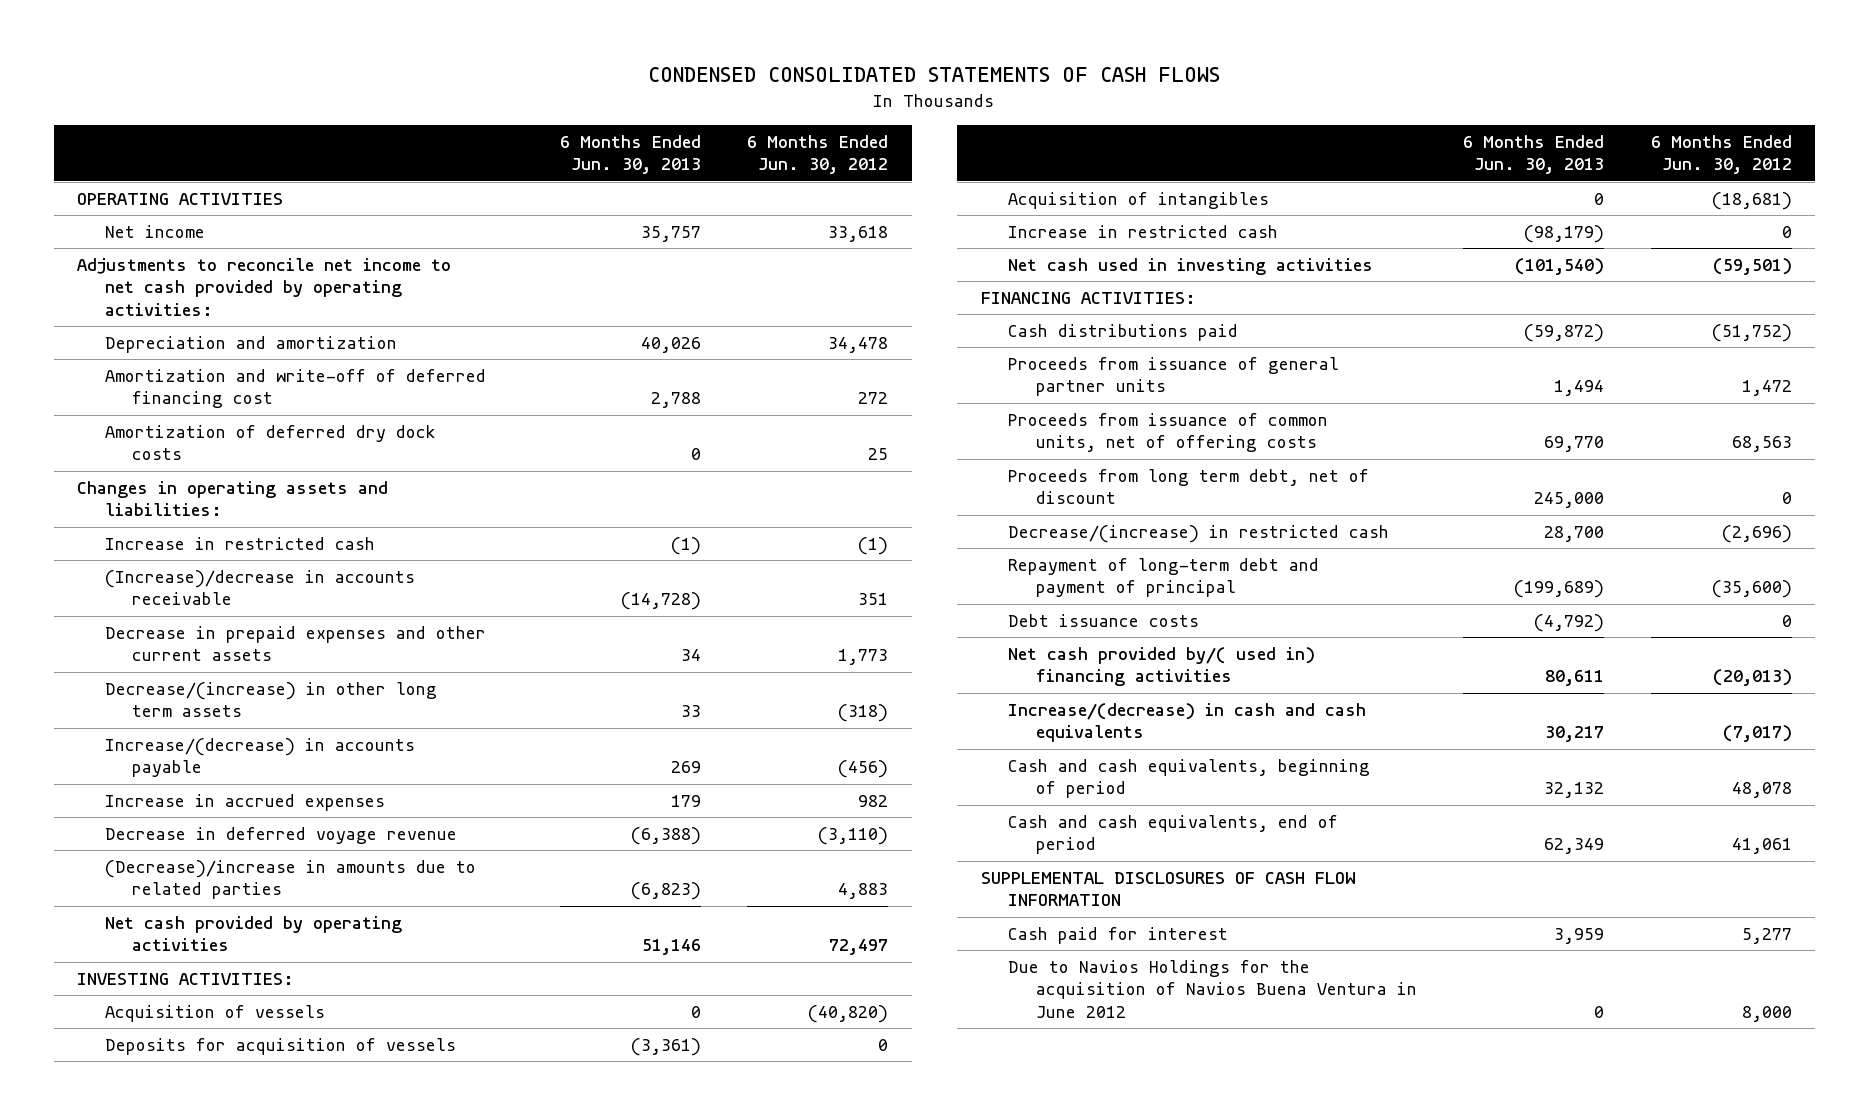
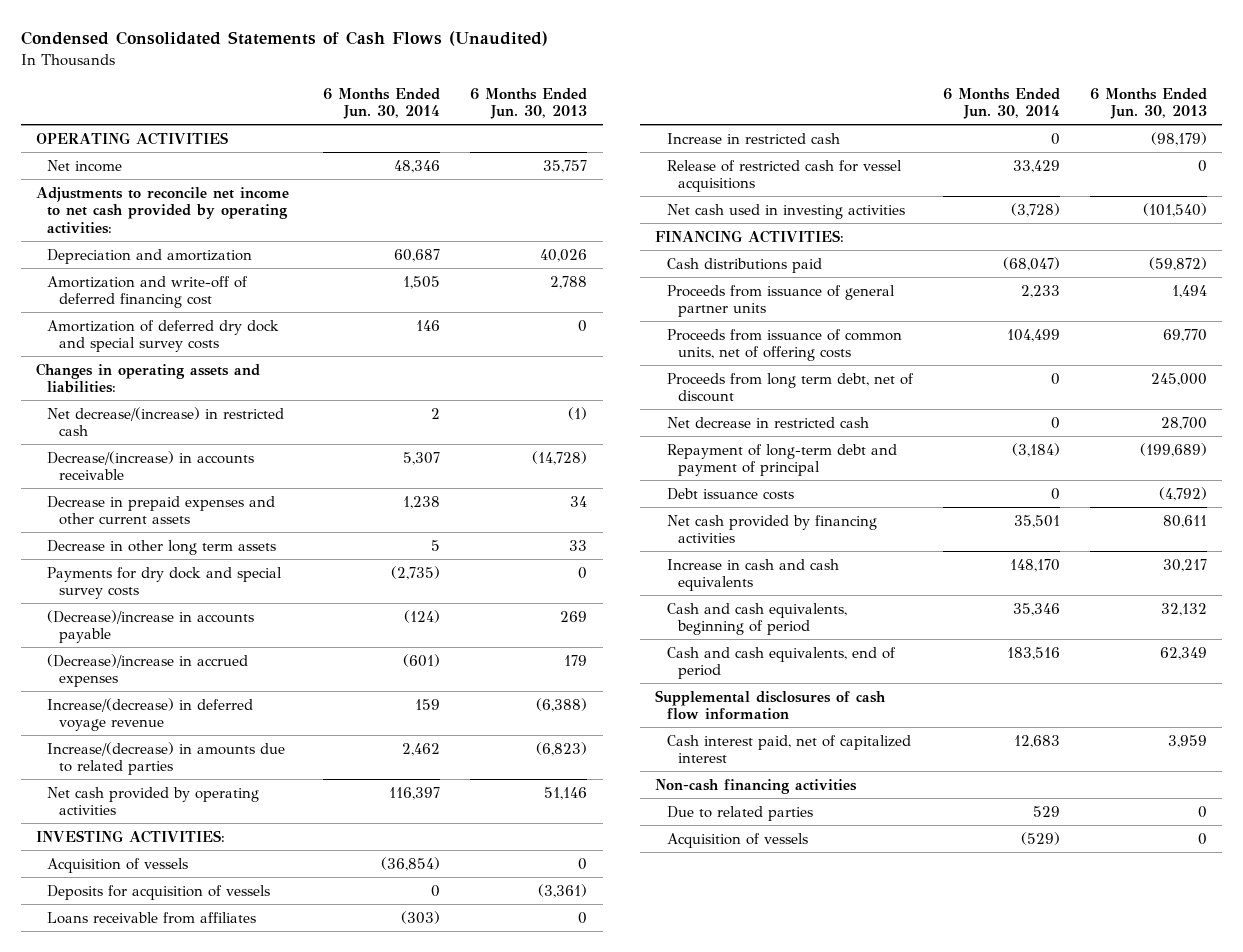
[648,67,1221,83] CONDENSED CONSOLIDATED STATEMENTS OF CASH FLOWS -> [20,31,548,47] Condensed Consolidated Statements of Cash Flows (Unaudited)
[747,134,889,175] 6 Months Ended Jun. 30, 2012 -> none
none -> [323,87,441,120] 6 Months Ended Jun. 30, 2014
[104,424,436,461] Amortization of deferred dry dock costs -> [47,319,280,353] Amortization of deferred dry dock and special survey costs
[104,536,375,550] Increase in restricted cash -> [47,406,285,437] Net decrease/(increase) in restricted cash
[104,569,415,606] (Increase)/decrease in accounts receivable -> [47,450,255,481] Decrease/(increase) in accounts receivable
[104,681,437,718] Decrease/(increase) in other long term assets -> [47,539,277,555] Decrease in other long term assets
none -> [47,566,283,600] Payments for dry dock and special survey costs
[104,737,415,778] Increase/(decrease) in accounts payable -> [47,609,255,644] (Decrease)/increase in accounts payable
[104,793,385,811] Increase in accrued expenses -> [47,653,249,688] (Decrease)/increase in accrued expenses
[104,826,457,844] Decrease in deferred voyage revenue -> [47,697,254,732] Increase/(decrease) in deferred voyage revenue
[104,859,476,900] (Decrease)/increase in amounts due to related parties -> [47,741,286,776] Increase/(decrease) in amounts due to related parties
[1008,191,1270,209] Acquisition of intangibles -> none
none -> [47,911,257,924] Loans receivable from affiliates
none -> [666,159,902,193] Release of restricted cash for vessel acquisitions
[1008,524,1390,543] Decrease/(increase) in restricted cash -> [666,416,869,428] Net decrease in restricted cash
[1008,646,1316,687] Net cash provided by/( used in) financing activities -> [666,514,877,544] Net cash provided by financing activities
[1008,702,1367,743] Increase/(decrease) in cash and cash equivalents -> [666,558,839,592] Increase in cash and cash equivalents
[1008,959,1417,1018] Due to Navios Holdings for the acquisition of Navios Buena Ventura in June 2012 -> none
[980,871,1356,907] SUPPLEMENTAL DISCLOSURES OF CASH FLOW INFORMATION -> [655,689,887,721] Supplemental disclosures of cash flow information
[1008,926,1229,944] Cash paid for interest -> [666,734,911,764] Cash interest paid, net of capitalized interest
none -> [655,778,858,794] Non-cash financing activities
none -> [666,805,813,821] Due to related parties
none -> [666,832,808,848] Acquisition of vessels

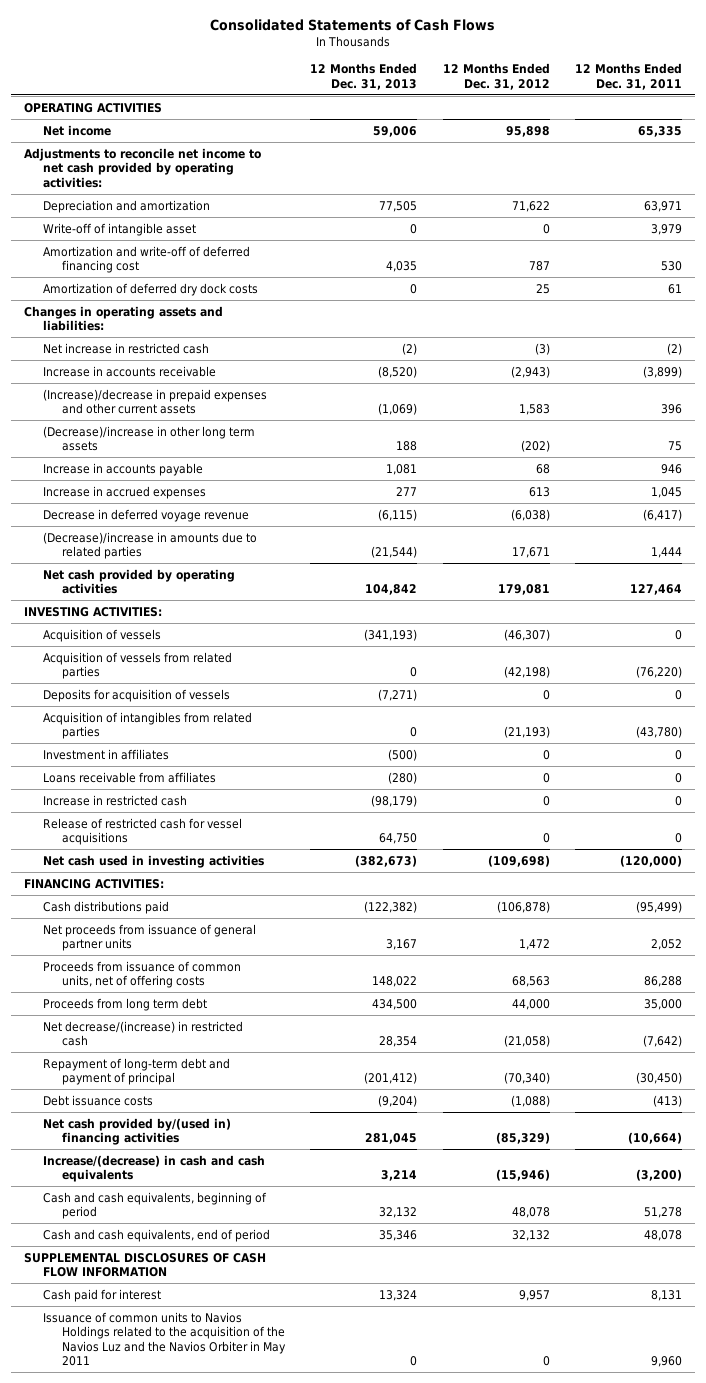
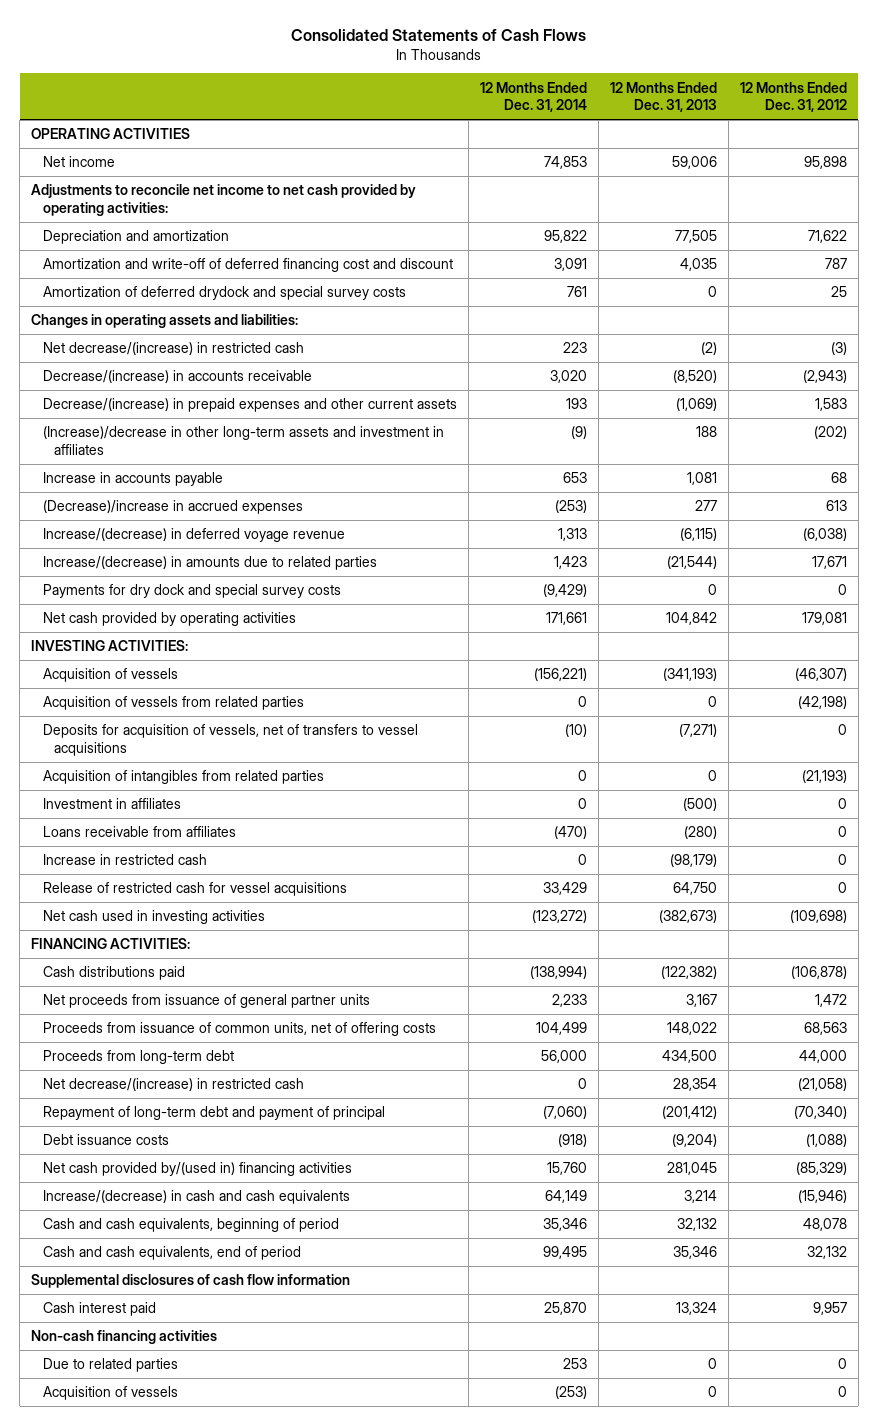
[575,63,683,90] 12 Months Ended Dec. 31, 2011 -> none
none -> [479,81,587,113] 12 Months Ended Dec. 31, 2014
[42,222,196,236] Write-off of intangible asset -> none
[42,245,250,274] Amortization and write-off of deferred financing cost -> [42,258,453,273] Amortization and write-off of deferred financing cost and discount
[42,282,258,296] Amortization of deferred dry dock costs -> [42,286,406,301] Amortization of deferred drydock and special survey costs
[42,342,209,354] Net increase in restricted cash -> [42,342,304,356] Net decrease/(increase) in restricted cash
[42,365,216,377] Increase in accounts receivable -> [42,370,312,384] Decrease/(increase) in accounts receivable
[42,388,267,415] (Increase)/decrease in prepaid expenses and other current assets -> [42,398,457,413] Decrease/(increase) in prepaid expenses and other current assets
[42,425,255,452] (Decrease)/increase in other long term assets -> [42,426,444,455] (Increase)/decrease in other long-term assets and investment in affiliates
[42,485,206,499] Increase in accrued expenses -> [42,500,303,515] (Decrease)/increase in accrued expenses
[42,508,249,522] Decrease in deferred voyage revenue -> [42,528,345,543] Increase/(decrease) in deferred voyage revenue
[42,531,257,560] (Decrease)/increase in amounts due to related parties -> [42,556,377,571] Increase/(decrease) in amounts due to related parties
none -> [42,584,341,599] Payments for dry dock and special survey costs
[42,688,230,702] Deposits for acquisition of vessels -> [42,724,418,756] Deposits for acquisition of vessels, net of transfers to vessel acquisitions
[42,997,207,1011] Proceeds from long term debt -> [42,1050,234,1065] Proceeds from long-term debt
[42,1311,286,1367] Issuance of common units to Navios Holdings related to the acquisition of the Navios Luz and the Navios Orbiter in May 2011 -> none
[23,1252,266,1278] SUPPLEMENTAL DISCLOSURES OF CASH FLOW INFORMATION -> [31,1274,351,1289] Supplemental disclosures of cash flow information
[42,1288,161,1302] Cash paid for interest -> [42,1302,156,1317] Cash interest paid
none -> [31,1330,218,1345] Non-cash financing activities
none -> [42,1358,178,1373] Due to related parties
none -> [42,1386,178,1401] Acquisition of vessels

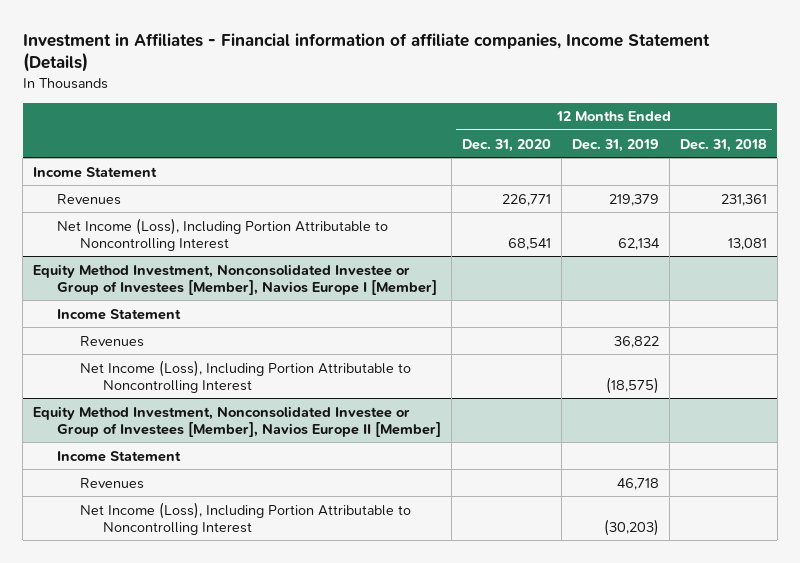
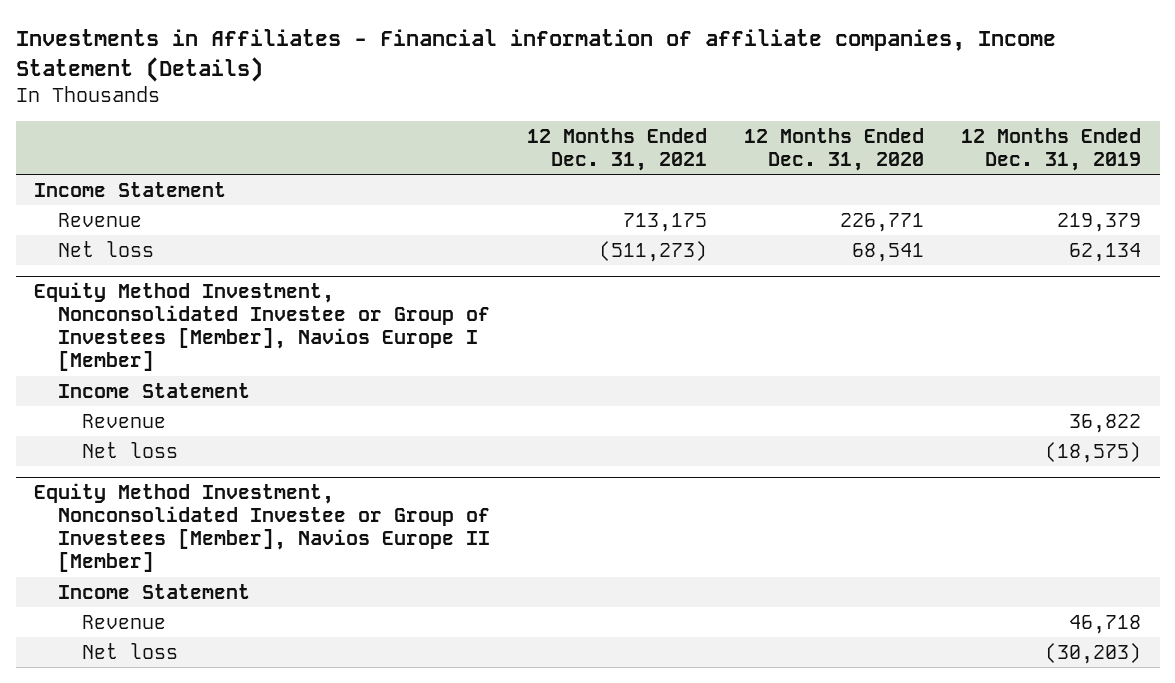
[22,32,710,73] Investment in Affiliates - Financial information of affiliate companies, Income Statement (Details) -> [15,28,1056,82] Investments in Affiliates - Financial information of affiliate companies, Income Statement (Details)
[679,138,767,152] Dec. 31, 2018 -> none
none -> [527,127,708,171] 12 Months Ended Dec. 31, 2021
[56,193,121,205] Revenues -> [58,212,143,227] Revenue
[56,217,388,251] Net Income (Loss), Including Portion Attributable to Noncontrolling Interest -> [58,240,155,257] Net loss
[80,335,145,347] Revenues -> [82,413,167,428] Revenue
[80,359,412,393] Net Income (Loss), Including Portion Attributable to Noncontrolling Interest -> [82,441,179,458] Net loss
[80,477,145,489] Revenues -> [82,614,167,629] Revenue
[80,501,412,535] Net Income (Loss), Including Portion Attributable to Noncontrolling Interest -> [82,642,179,659] Net loss

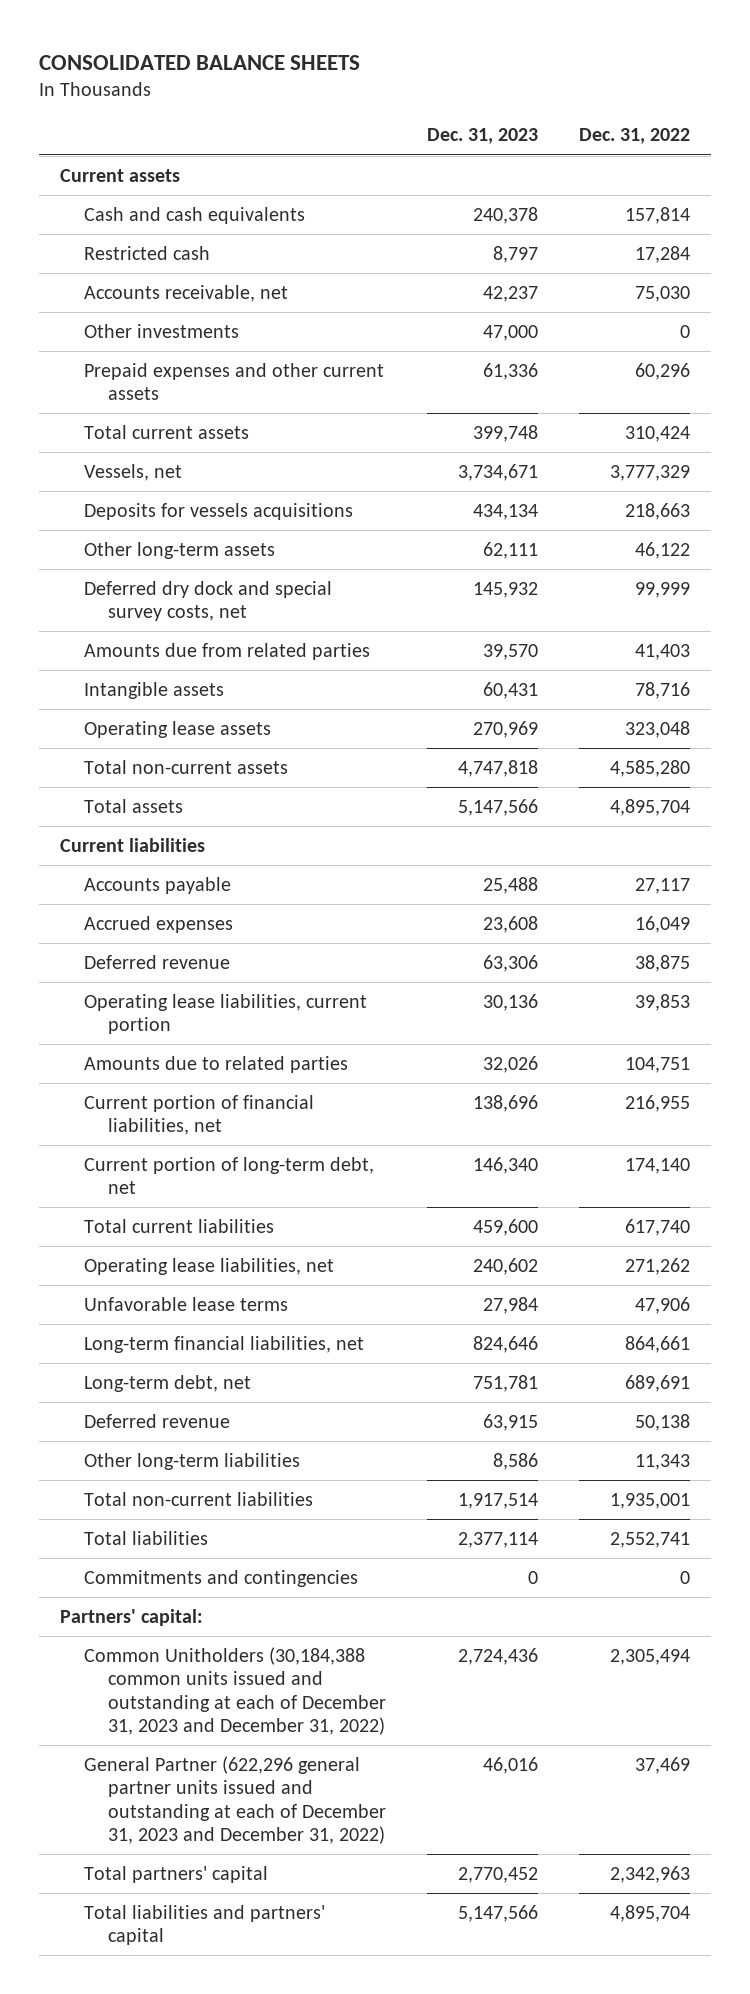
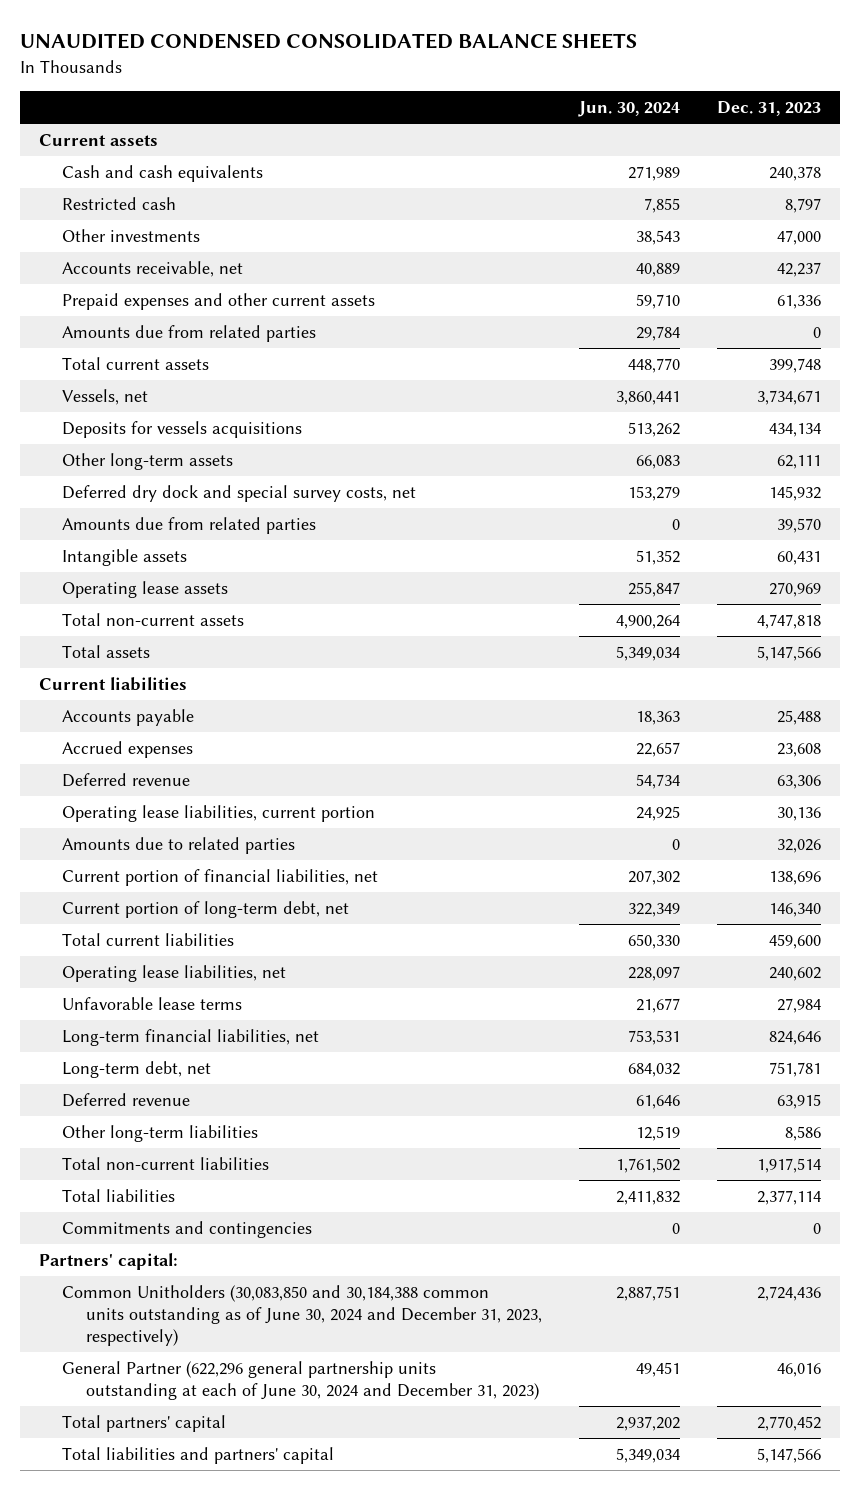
[39,54,361,70] CONSOLIDATED BALANCE SHEETS -> [20,33,638,50] UNAUDITED CONDENSED CONSOLIDATED BALANCE SHEETS
[579,128,691,145] Dec. 31, 2022 -> none
none -> [578,101,681,118] Jun. 30, 2024
[83,284,288,302] Accounts receivable, net -> [62,260,244,277] Accounts receivable, net
none -> [62,324,317,342] Amounts due from related parties
[83,1646,386,1735] Common Unitholders (30,184,388 common units issued and outstanding at each of December 31, 2023 and December 31, 2022) -> [62,1284,543,1347] Common Unitholders (30,083,850 and 30,184,388 common units outstanding as of June 30, 2024 and December 31, 2023, respectively)
[83,1755,386,1844] General Partner (622,296 general partner units issued and outstanding at each of December 31, 2023 and December 31, 2022) -> [62,1360,540,1401] General Partner (622,296 general partnership units outstanding at each of June 30, 2024 and December 31, 2023)

